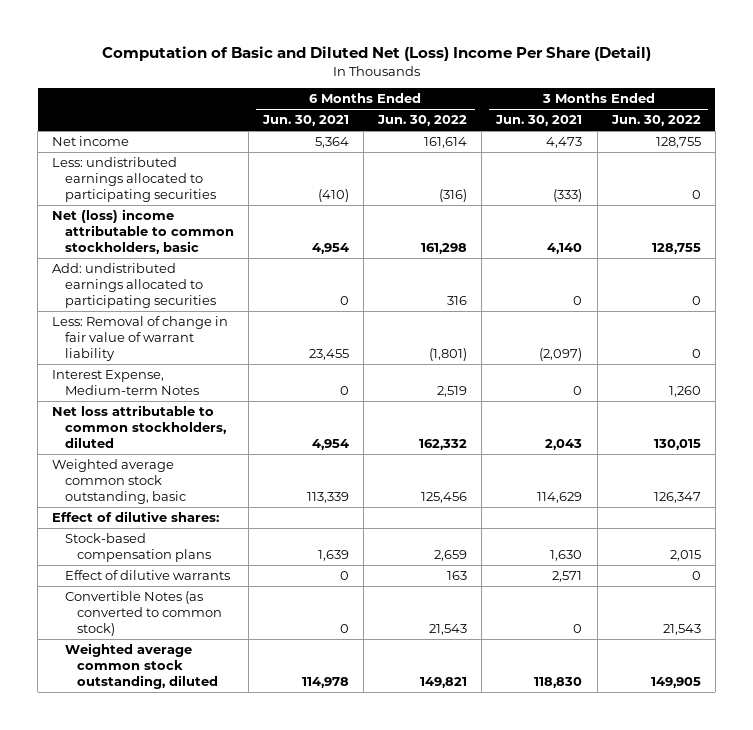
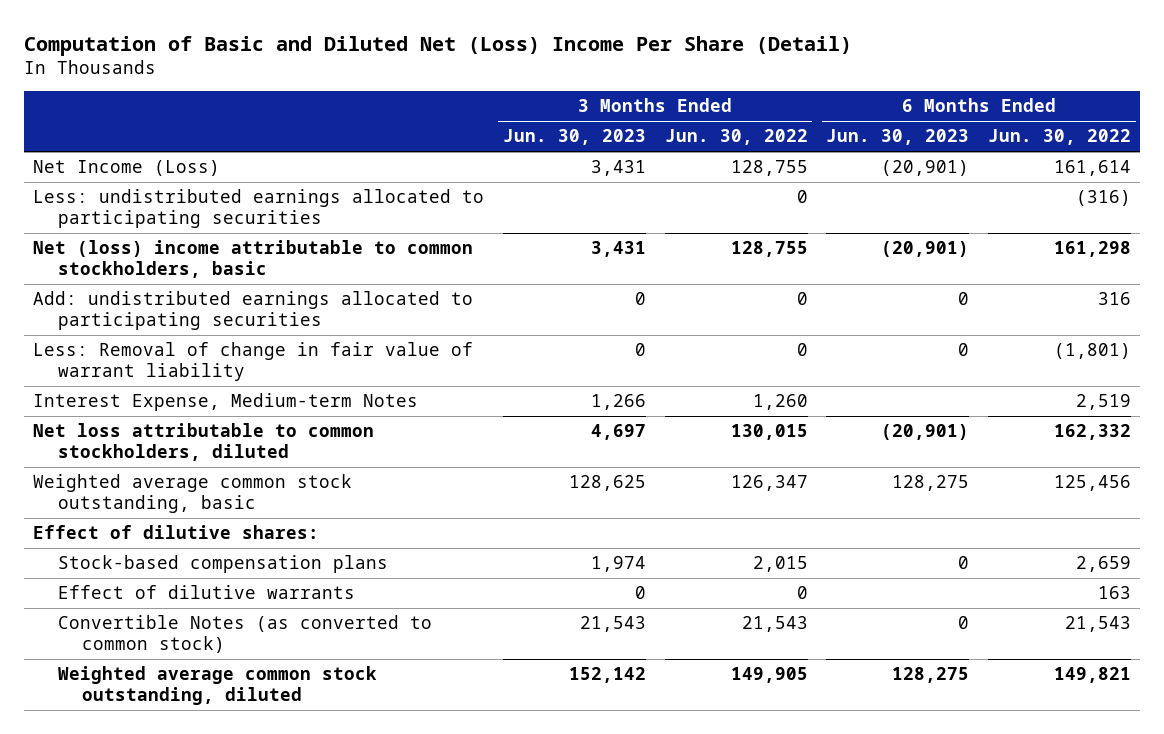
[262,115,350,127] Jun. 30, 2021 -> none
[495,115,583,127] Jun. 30, 2021 -> none
none -> [502,129,646,146] Jun. 30, 2023
none -> [826,129,970,146] Jun. 30, 2023
[52,135,130,146] Net income -> [33,160,221,177] Net Income (Loss)

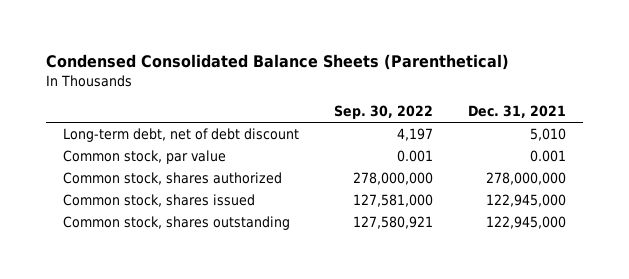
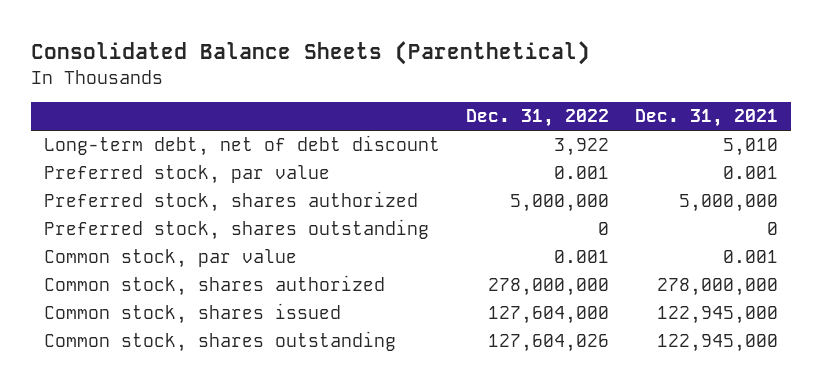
[45,54,509,71] Condensed Consolidated Balance Sheets (Parenthetical) -> [31,41,591,66] Consolidated Balance Sheets (Parenthetical)
[333,105,433,120] Sep. 30, 2022 -> none
none -> [466,109,610,128] Dec. 31, 2022
none -> [44,165,331,185] Preferred stock, par value
none -> [44,191,419,213] Preferred stock, shares authorized
none -> [44,219,430,241] Preferred stock, shares outstanding

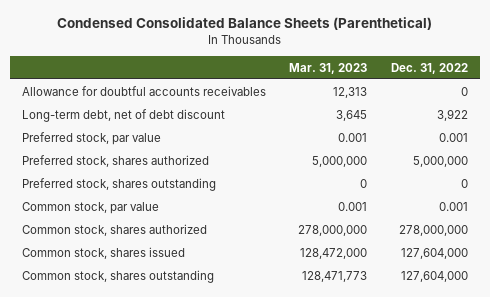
[31,41,591,66] Consolidated Balance Sheets (Parenthetical) -> [56,17,432,31] Condensed Consolidated Balance Sheets (Parenthetical)
[634,109,778,128] Dec. 31, 2021 -> none
none -> [289,62,368,74] Mar. 31, 2023
none -> [21,85,266,96] Allowance for doubtful accounts receivables
[488,334,610,353] 127,604,026 -> [401,270,469,282] 127,604,000

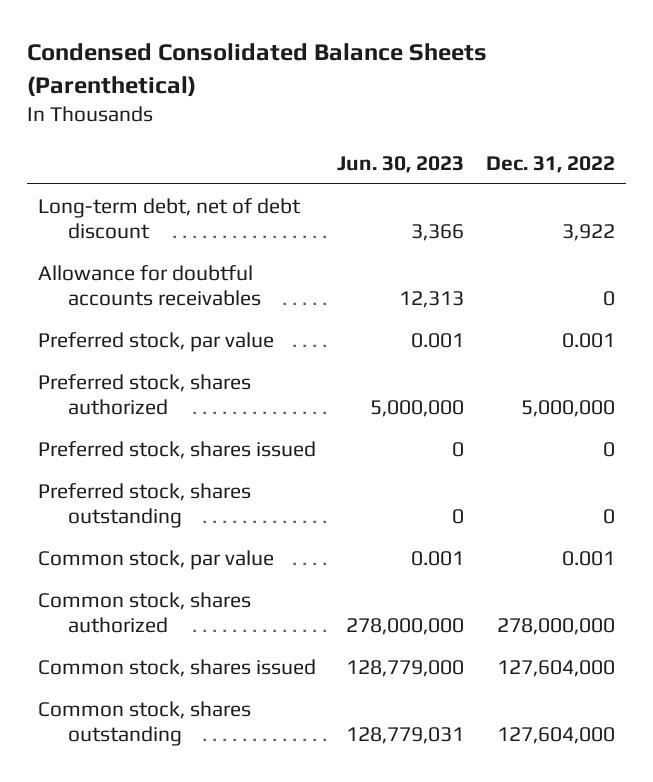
[289,62,368,74] Mar. 31, 2023 -> none
none -> [337,155,465,173] Jun. 30, 2023
[21,85,266,96] Allowance for doubtful accounts receivables -> [38,264,262,307] Allowance for doubtful accounts receivables
none -> [38,440,317,459] Preferred stock, shares issued

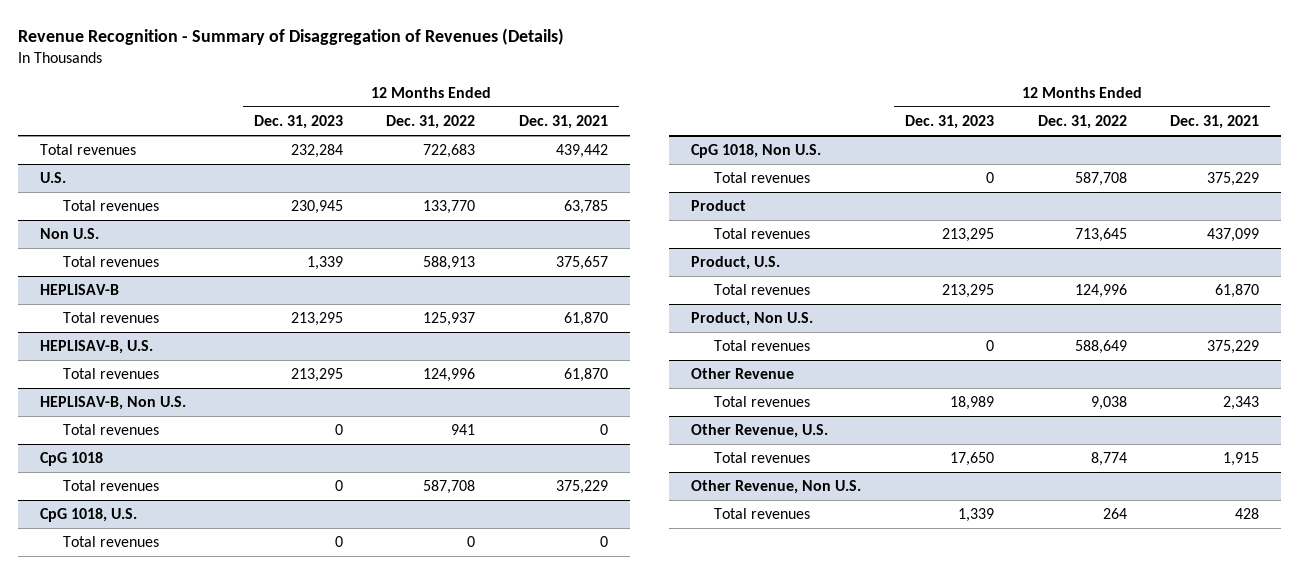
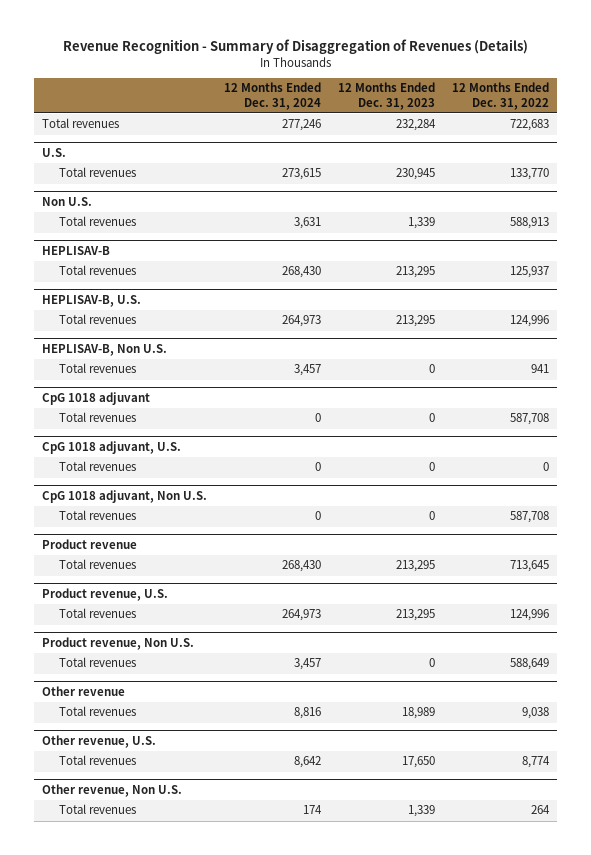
[519,115,609,130] Dec. 31, 2021 -> none
none -> [224,82,322,110] 12 Months Ended Dec. 31, 2024
[39,452,103,467] CpG 1018 -> [42,391,151,405] CpG 1018 adjuvant
[39,508,137,523] CpG 1018, U.S. -> [42,440,182,454] CpG 1018 adjuvant, U.S.
[690,144,821,159] CpG 1018, Non U.S. -> [42,489,208,503] CpG 1018 adjuvant, Non U.S.
[690,200,746,212] Product -> [42,538,138,549] Product revenue
[690,256,780,271] Product, U.S. -> [42,587,169,601] Product revenue, U.S.
[690,312,813,327] Product, Non U.S. -> [42,636,195,650] Product revenue, Non U.S.
[690,368,794,380] Other Revenue -> [42,685,126,696] Other revenue
[690,424,828,439] Other Revenue, U.S. -> [42,734,157,748] Other revenue, U.S.
[690,480,861,495] Other Revenue, Non U.S. -> [42,783,183,797] Other revenue, Non U.S.

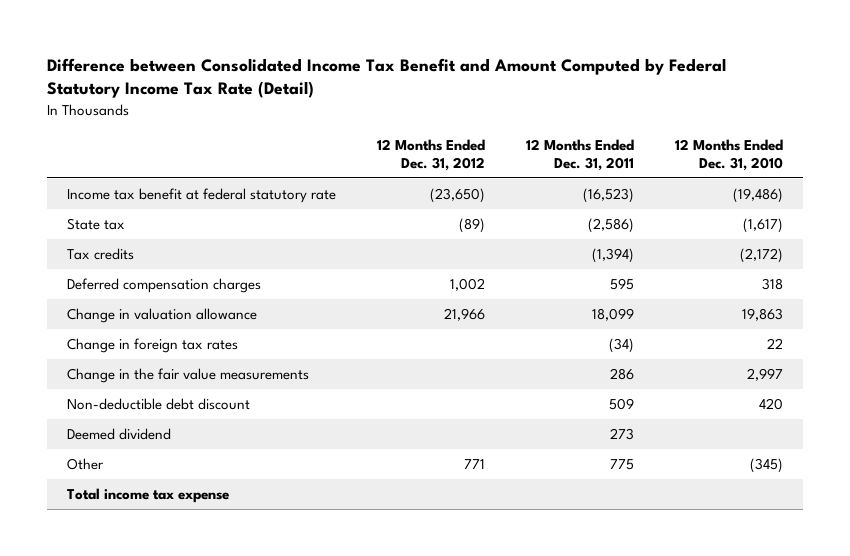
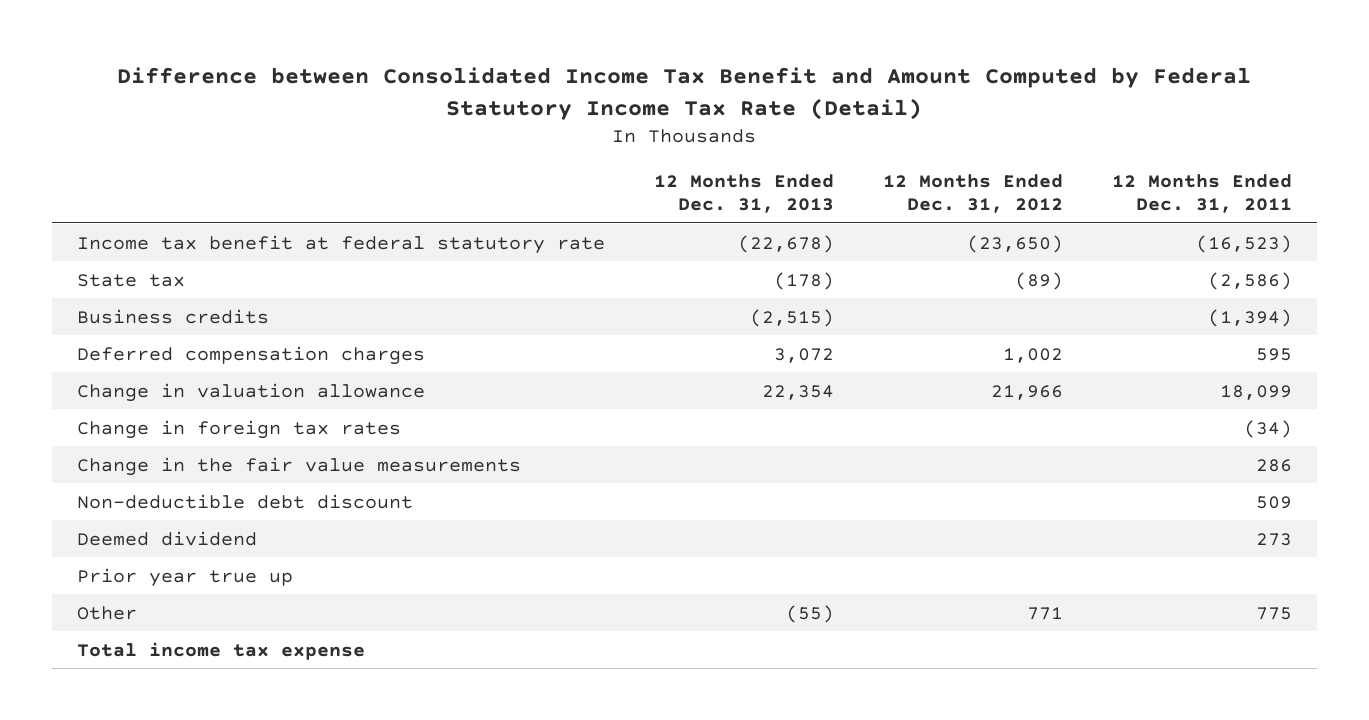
[674,139,783,171] 12 Months Ended Dec. 31, 2010 -> none
none -> [653,173,834,214] 12 Months Ended Dec. 31, 2013
[67,247,135,260] Tax credits -> [76,308,269,324] Business credits
none -> [76,567,293,587] Prior year true up

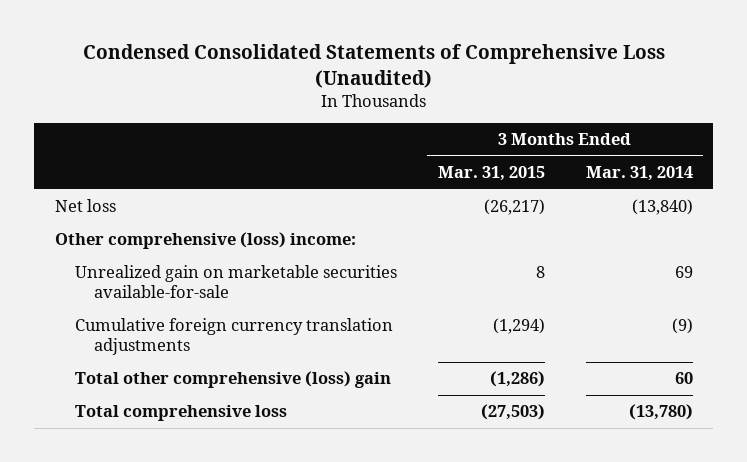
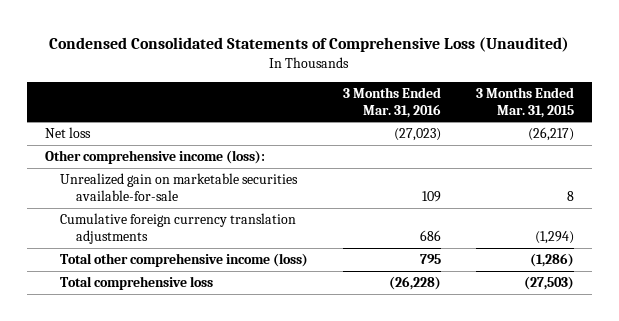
[585,166,693,182] Mar. 31, 2014 -> none
none -> [343,87,442,118] 3 Months Ended Mar. 31, 2016
[54,232,356,250] Other comprehensive (loss) income: -> [44,150,265,165] Other comprehensive income (loss):
[74,371,391,389] Total other comprehensive (loss) gain -> [60,253,309,268] Total other comprehensive income (loss)

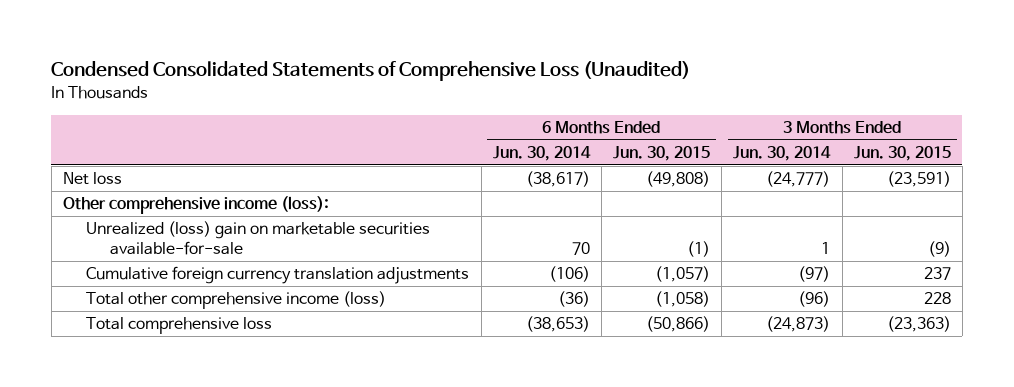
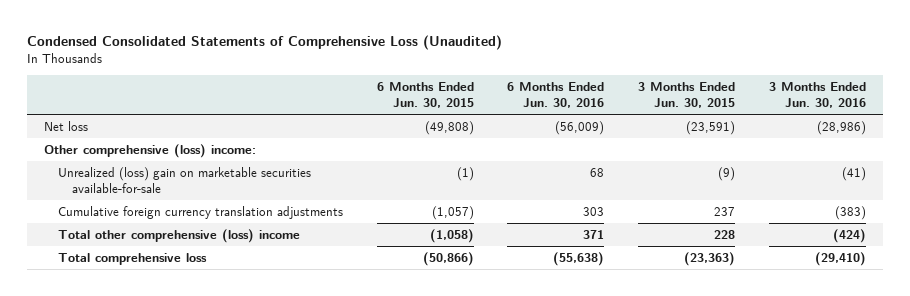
[492,145,591,161] Jun. 30, 2014 -> none
[733,145,832,161] Jun. 30, 2014 -> none
none -> [507,82,605,108] 6 Months Ended Jun. 30, 2016
none -> [769,82,867,108] 3 Months Ended Jun. 30, 2016
[62,196,329,215] Other comprehensive income (loss): -> [44,143,257,158] Other comprehensive (loss) income:
[86,291,387,310] Total other comprehensive income (loss) -> [57,228,300,243] Total other comprehensive (loss) income

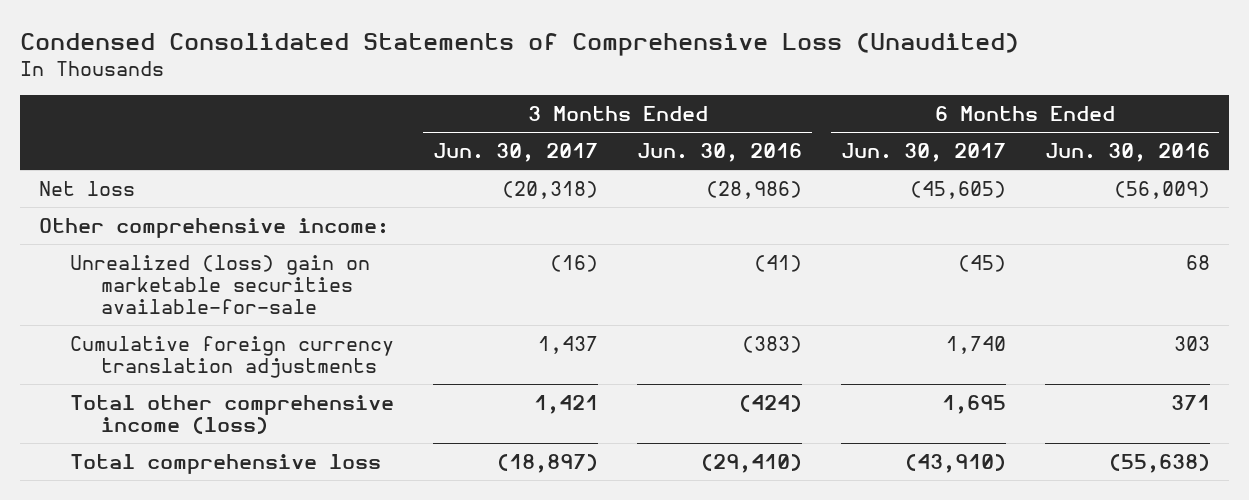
[376,82,474,108] 6 Months Ended Jun. 30, 2015 -> none
[638,82,736,108] 3 Months Ended Jun. 30, 2015 -> none
none -> [433,143,599,163] Jun. 30, 2017
none -> [840,143,1006,163] Jun. 30, 2017
[44,143,257,158] Other comprehensive (loss) income: -> [39,217,390,238] Other comprehensive income:
[57,228,300,243] Total other comprehensive (loss) income -> [70,394,395,435] Total other comprehensive income (loss)

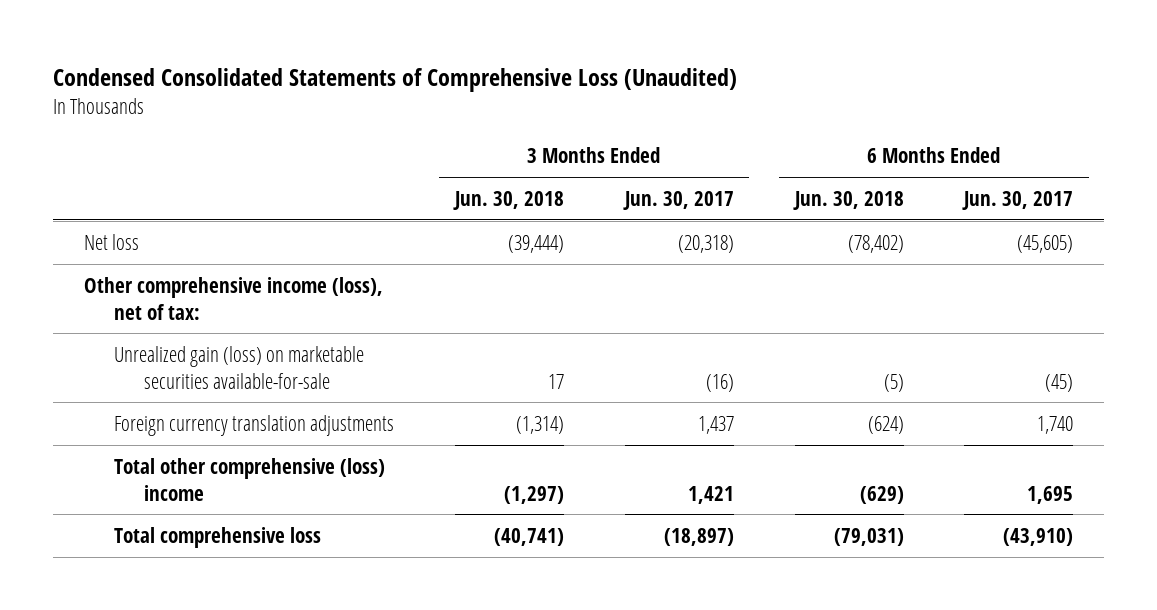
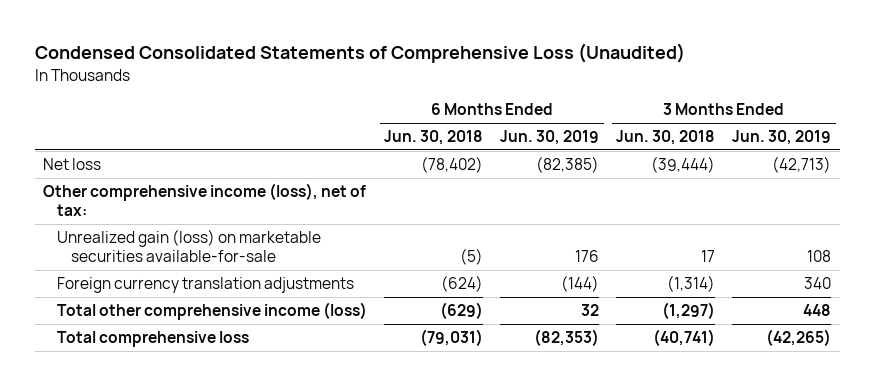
[622,190,734,210] Jun. 30, 2017 -> none
[962,190,1074,210] Jun. 30, 2017 -> none
none -> [500,130,600,146] Jun. 30, 2019
none -> [732,130,832,146] Jun. 30, 2019
[113,457,385,501] Total other comprehensive (loss) income -> [57,302,368,321] Total other comprehensive income (loss)

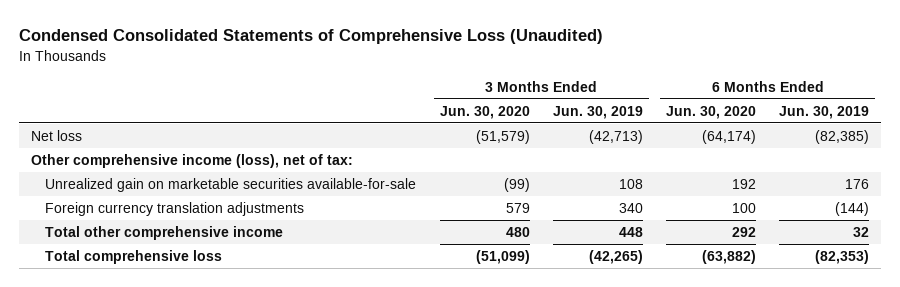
[384,130,484,146] Jun. 30, 2018 -> none
[616,130,716,146] Jun. 30, 2018 -> none
none -> [439,105,530,119] Jun. 30, 2020
none -> [666,105,757,119] Jun. 30, 2020
[57,229,322,263] Unrealized gain (loss) on marketable securities available-for-sale -> [45,177,417,192] Unrealized gain on marketable securities available-for-sale
[57,302,368,321] Total other comprehensive income (loss) -> [45,225,284,240] Total other comprehensive income

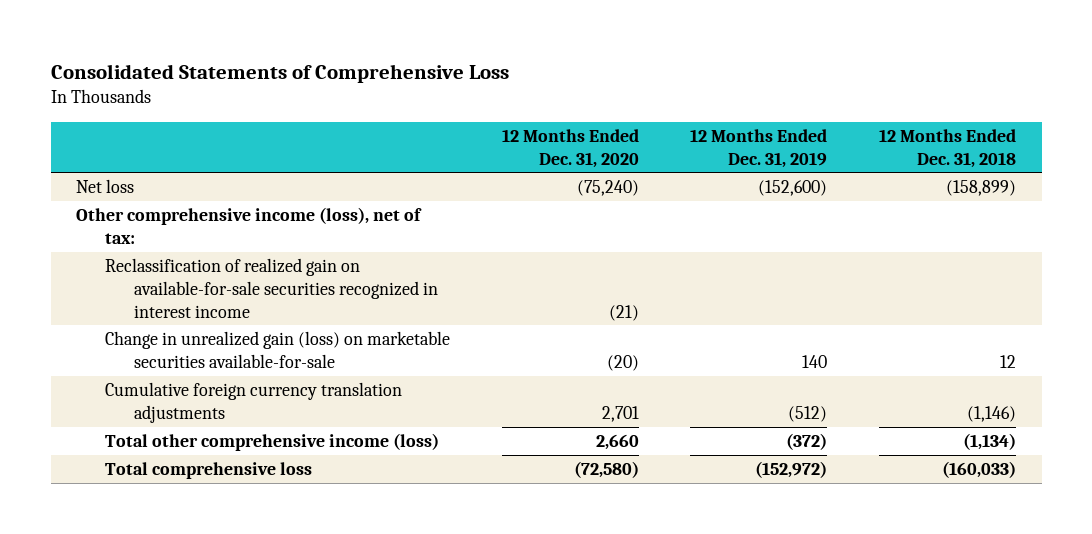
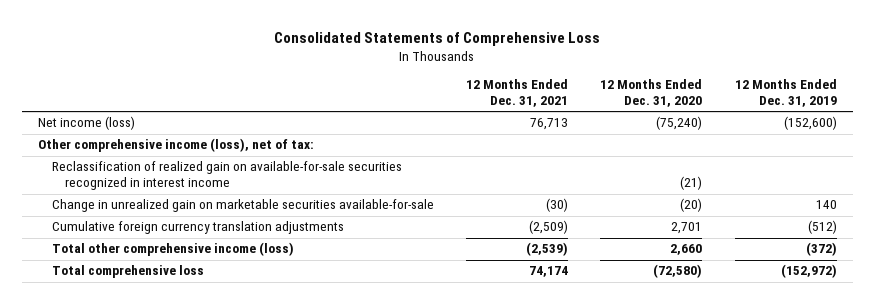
[878,128,1016,168] 12 Months Ended Dec. 31, 2018 -> none
none -> [466,79,569,108] 12 Months Ended Dec. 31, 2021
[76,179,135,194] Net loss -> [38,116,136,131] Net income (loss)
[105,331,451,368] Change in unrealized gain (loss) on marketable securities available-for-sale -> [51,199,434,213] Change in unrealized gain on marketable securities available-for-sale

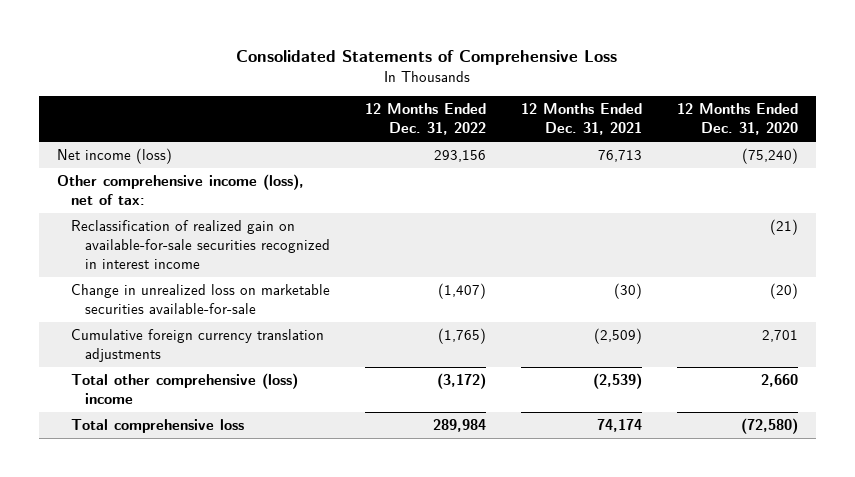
[734,79,837,108] 12 Months Ended Dec. 31, 2019 -> none
none -> [365,103,487,136] 12 Months Ended Dec. 31, 2022
[51,199,434,213] Change in unrealized gain on marketable securities available-for-sale -> [70,284,330,315] Change in unrealized loss on marketable securities available-for-sale
[51,242,294,257] Total other comprehensive income (loss) -> [70,373,298,405] Total other comprehensive (loss) income

